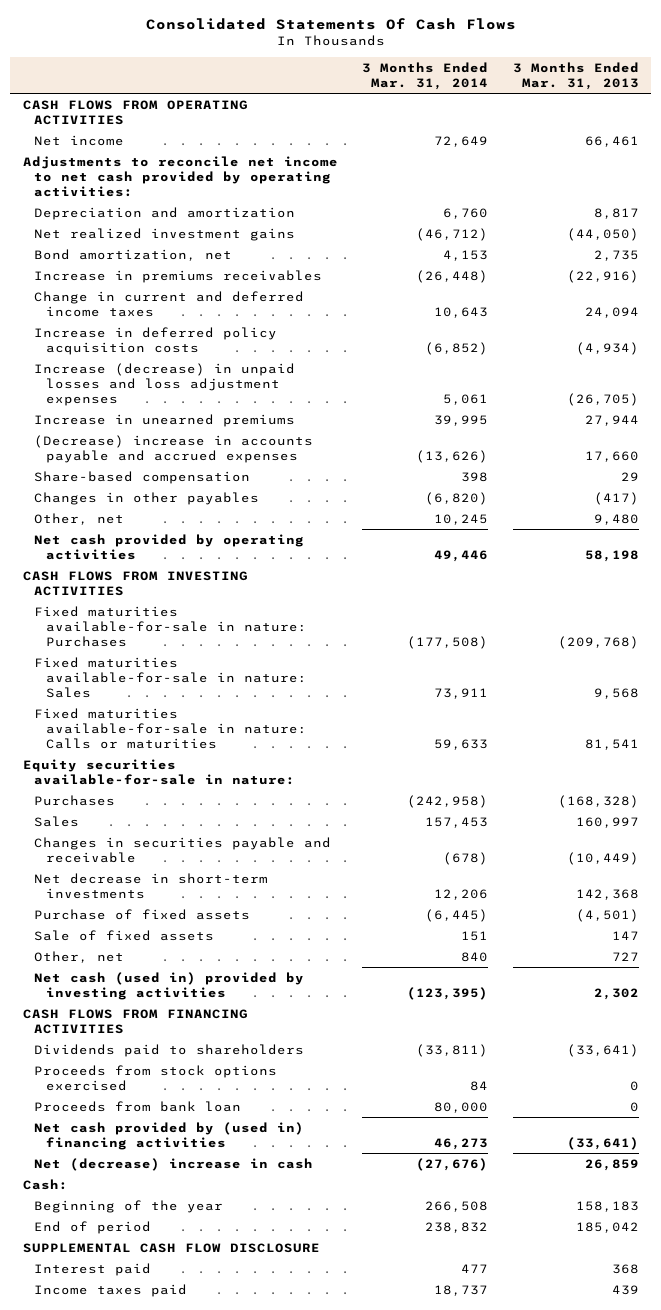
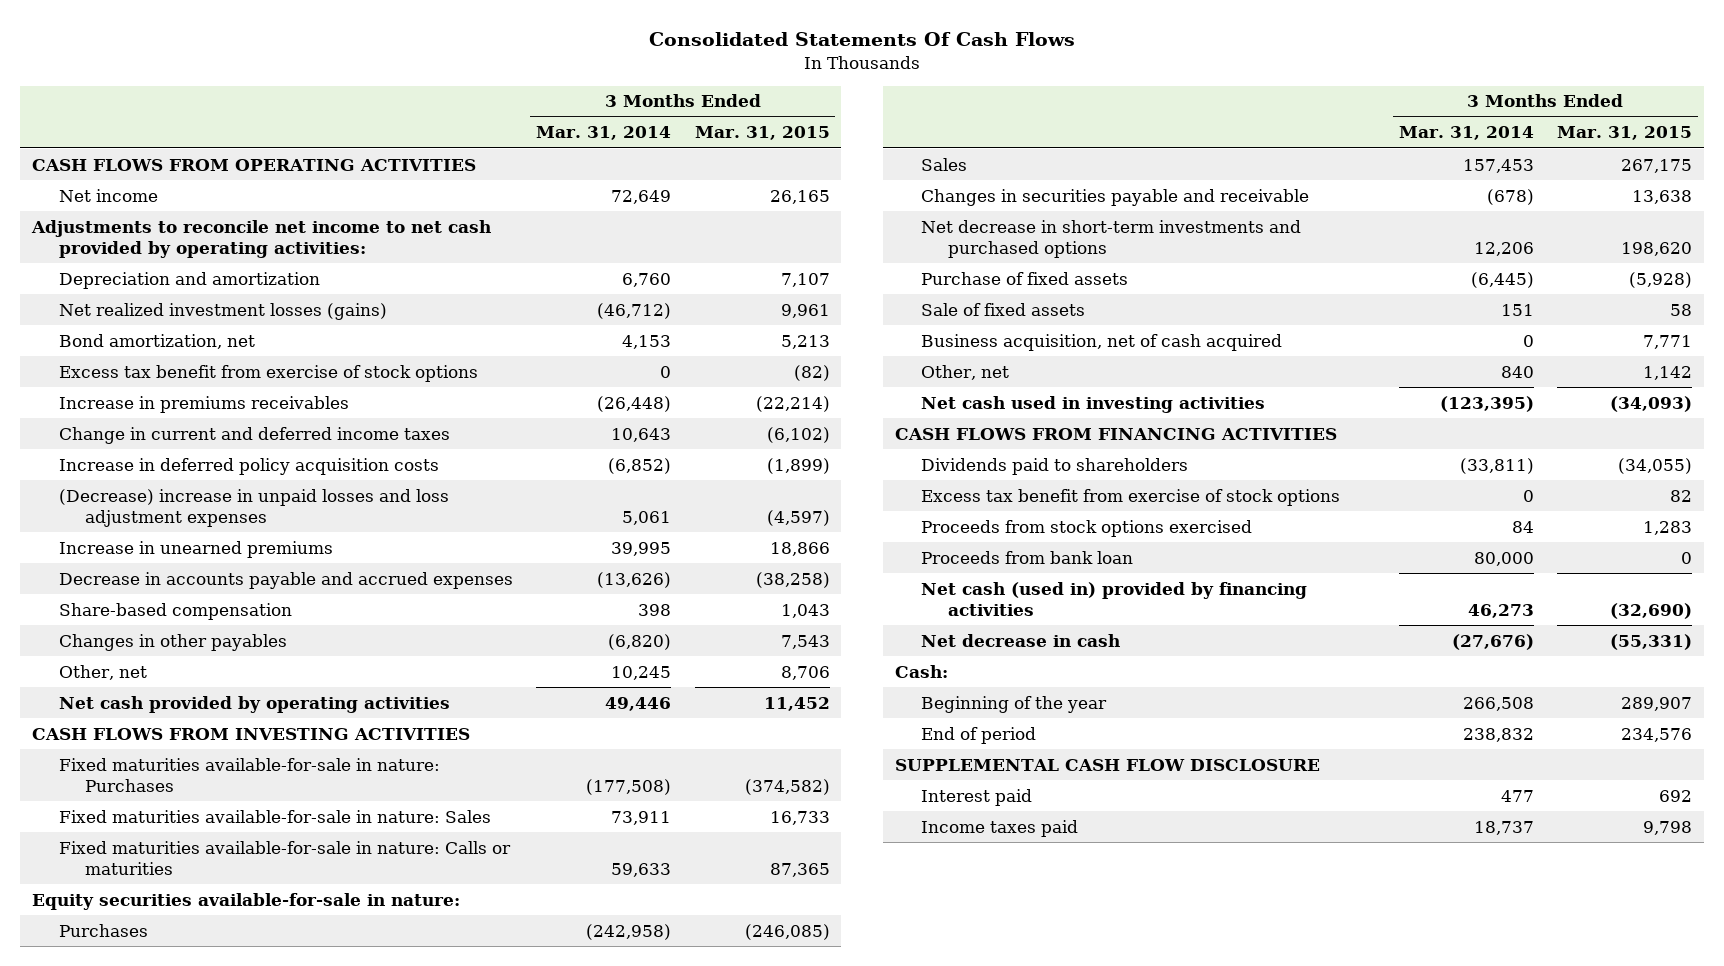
[512,61,639,90] 3 Months Ended Mar. 31, 2013 -> none
none -> [694,126,830,141] Mar. 31, 2015
[34,227,296,241] Net realized investment gains -> [58,302,387,320] Net realized investment losses (gains)
none -> [58,364,478,382] Excess tax benefit from exercise of stock options
[34,362,296,406] Increase (decrease) in unpaid losses and loss adjustment expenses -> [58,488,449,527] (Decrease) increase in unpaid losses and loss adjustment expenses
[34,434,314,463] (Decrease) increase in accounts payable and accrued expenses -> [58,571,513,589] Decrease in accounts payable and accrued expenses
[34,872,269,899] Net decrease in short-term investments -> [921,219,1302,258] Net decrease in short-term investments and purchased options
none -> [921,333,1283,351] Business acquisition, net of cash acquired
[34,971,305,1000] Net cash (used in) provided by investing activities -> [921,395,1266,413] Net cash used in investing activities
none -> [921,488,1341,506] Excess tax benefit from exercise of stock options
[34,1121,305,1150] Net cash provided by (used in) financing activities -> [921,581,1308,616] Net cash (used in) provided by financing activities
[34,1157,314,1171] Net (decrease) increase in cash -> [921,633,1121,647] Net decrease in cash

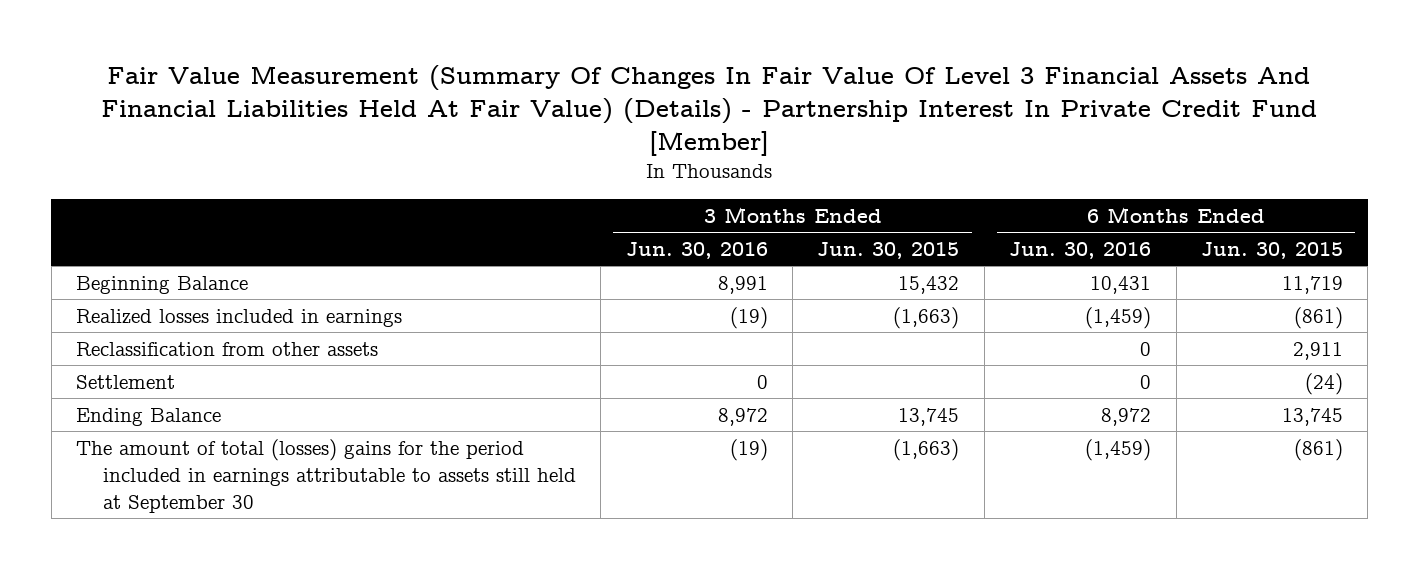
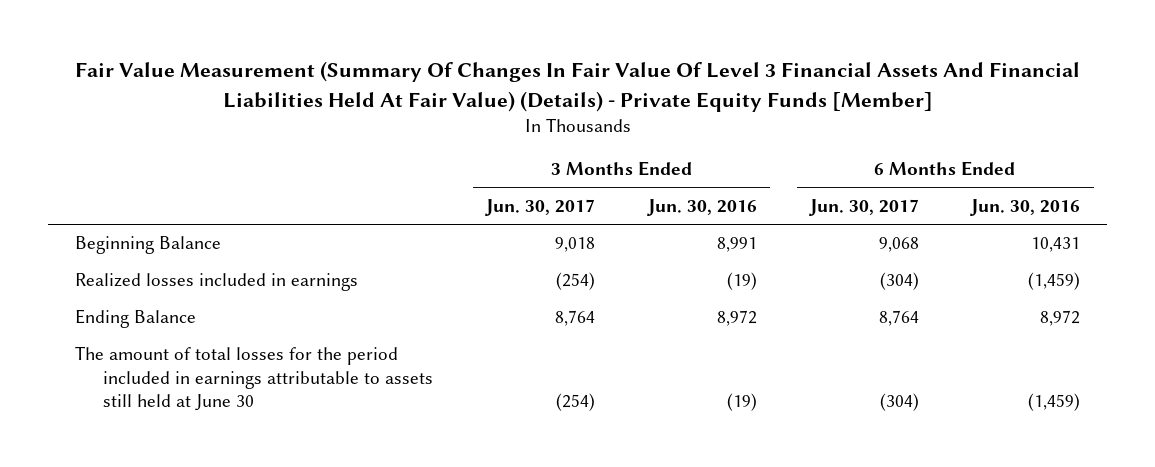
[101,64,1318,156] Fair Value Measurement (Summary Of Changes In Fair Value Of Level 3 Financial Assets And Financial Liabilities Held At Fair Value) (Details) - Partnership Interest In Private Credit Fund [Member] -> [74,61,1080,112] Fair Value Measurement (Summary Of Changes In Fair Value Of Level 3 Financial Assets And Financial Liabilities Held At Fair Value) (Details) - Private Equity Funds [Member]
[817,242,960,260] Jun. 30, 2015 -> none
[1200,242,1343,260] Jun. 30, 2015 -> none
none -> [485,198,596,216] Jun. 30, 2017
none -> [808,198,919,216] Jun. 30, 2017
[75,341,378,356] Reclassification from other assets -> none
[75,374,175,389] Settlement -> none
[75,438,576,513] The amount of total (losses) gains for the period included in earnings attributable to assets still held at September 30 -> [74,346,434,412] The amount of total losses for the period included in earnings attributable to assets still held at June 30

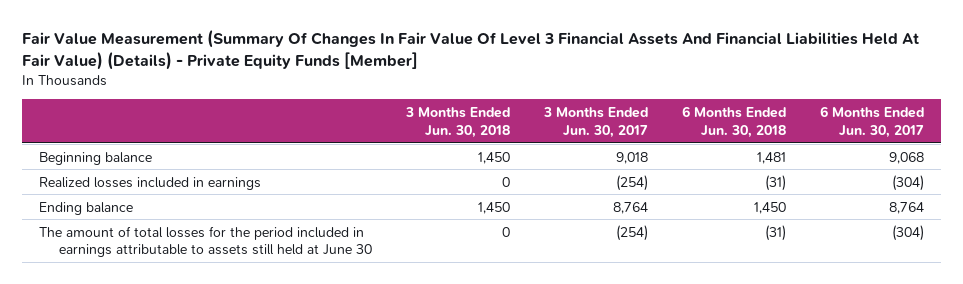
[646,198,757,216] Jun. 30, 2016 -> none
[970,198,1081,216] Jun. 30, 2016 -> none
none -> [404,106,510,138] 3 Months Ended Jun. 30, 2018
none -> [681,105,786,138] 6 Months Ended Jun. 30, 2018
[74,236,221,255] Beginning Balance -> [39,151,153,165] Beginning balance
[74,309,196,329] Ending Balance -> [39,201,134,215] Ending balance

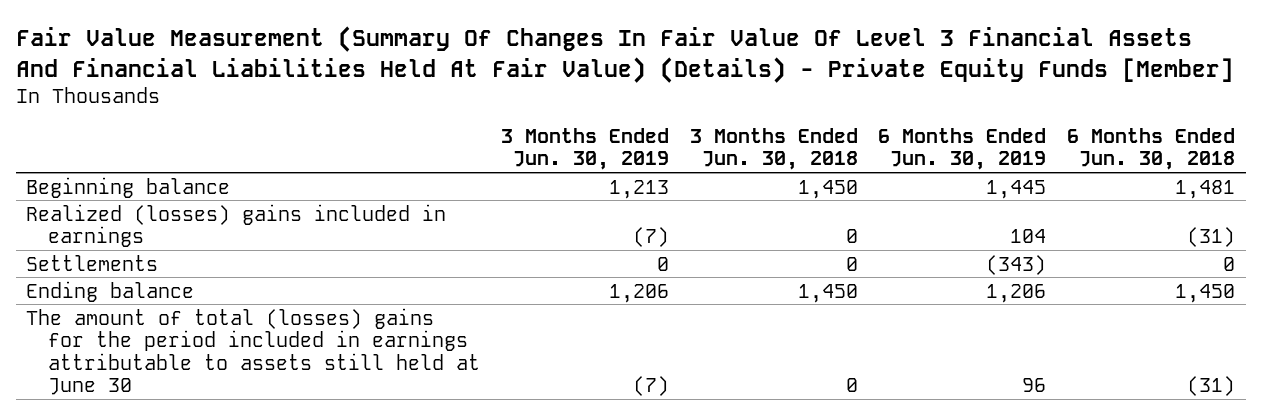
[542,106,648,138] 3 Months Ended Jun. 30, 2017 -> none
[819,105,924,138] 6 Months Ended Jun. 30, 2017 -> none
none -> [500,127,669,171] 3 Months Ended Jun. 30, 2019
none -> [878,127,1047,171] 6 Months Ended Jun. 30, 2019
[39,176,262,190] Realized losses included in earnings -> [26,203,447,248] Realized (losses) gains included in earnings
none -> [26,254,159,271] Settlements
[39,225,372,258] The amount of total losses for the period included in earnings attributable to assets still held at June 30 -> [26,307,480,396] The amount of total (losses) gains for the period included in earnings attributable to assets still held at June 30

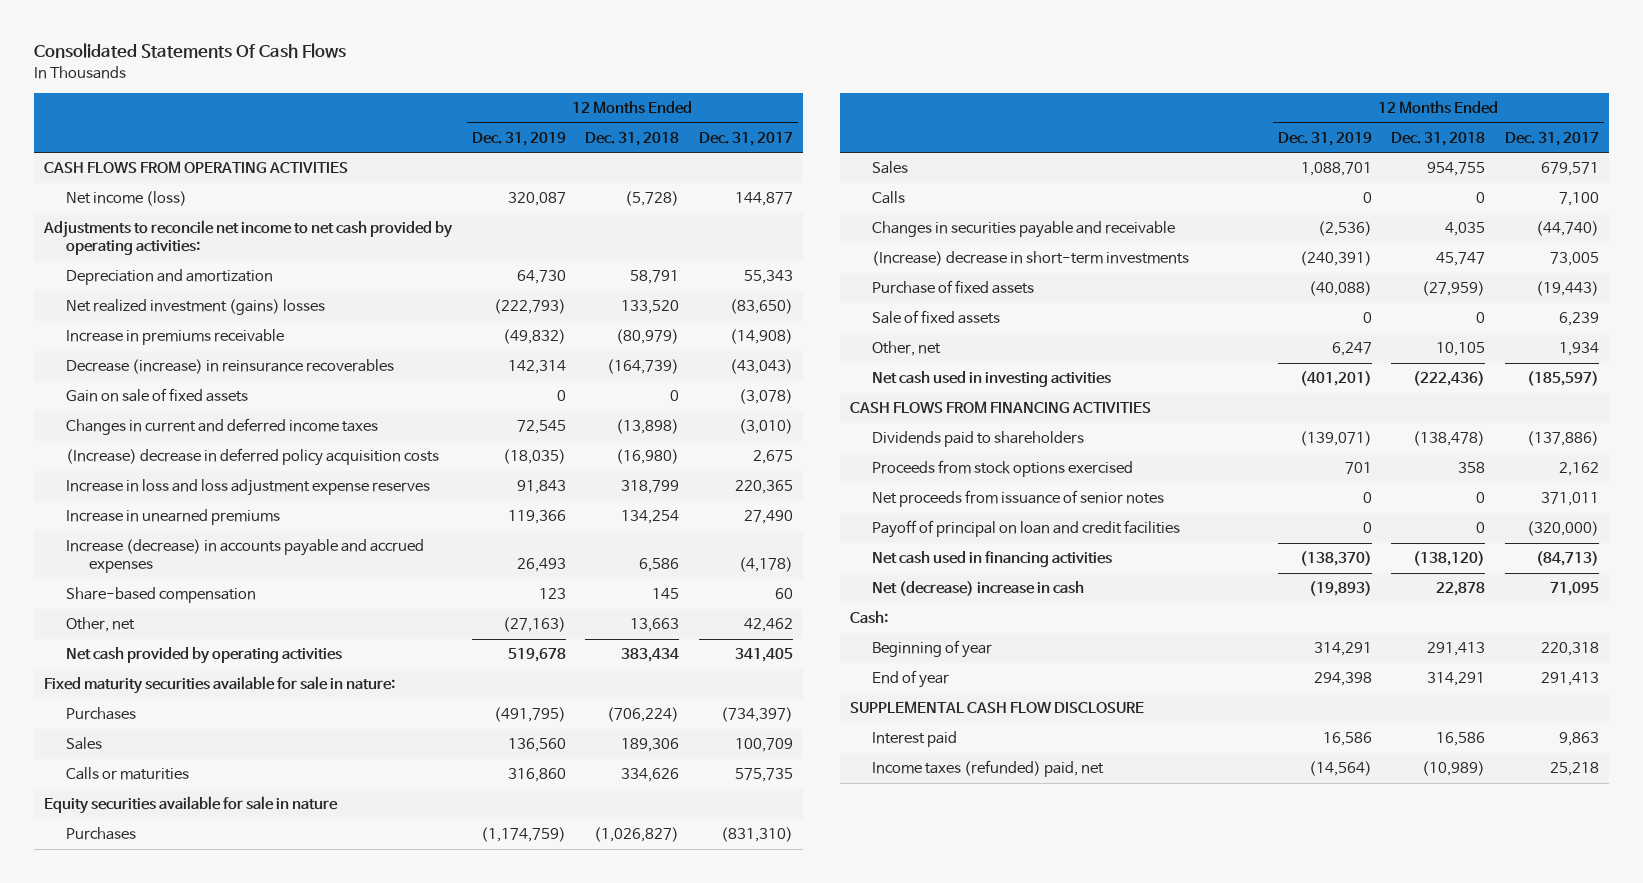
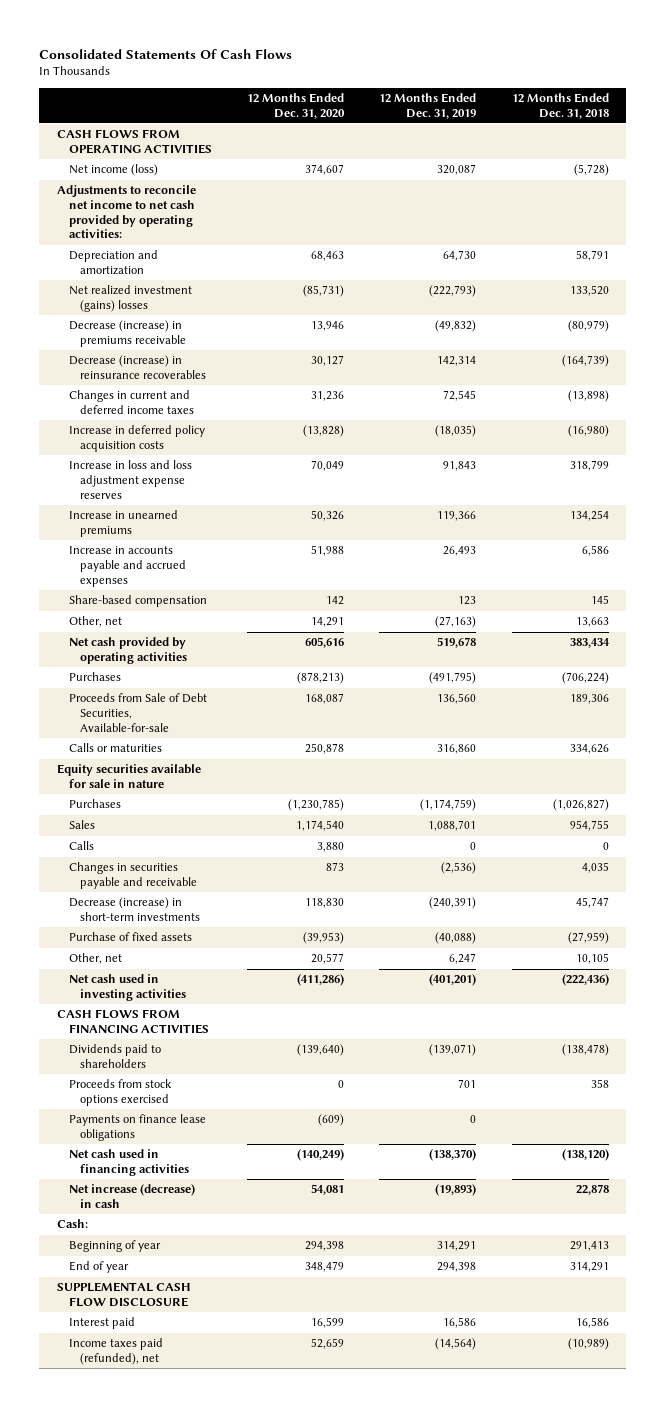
[698,131,793,146] Dec. 31, 2017 -> none
none -> [246,92,345,119] 12 Months Ended Dec. 31, 2020
[66,329,285,346] Increase in premiums receivable -> [68,320,187,348] Decrease (increase) in premiums receivable
[66,388,249,403] Gain on sale of fixed assets -> none
[66,448,440,467] (Increase) decrease in deferred policy acquisition costs -> [68,425,205,453] Increase in deferred policy acquisition costs
[66,539,425,574] Increase (decrease) in accounts payable and accrued expenses -> [68,546,187,587] Increase in accounts payable and accrued expenses
[43,676,395,695] Fixed maturity securities available for sale in nature: -> none
[66,737,103,751] Sales -> [68,693,207,732] Proceeds from Sale of Debt Securities, Available-for-sale
[872,251,1190,267] (Increase) decrease in short-term investments -> [68,897,201,922] Decrease (increase) in short-term investments
[872,310,1001,325] Sale of fixed assets -> none
[872,490,1165,508] Net proceeds from issuance of senior notes -> none
[872,520,1181,539] Payoff of principal on loan and credit facilities -> none
none -> [68,1114,206,1142] Payments on finance lease obligations
[872,581,1085,597] Net (decrease) increase in cash -> [68,1184,195,1209] Net increase (decrease) in cash
[872,760,1105,778] Income taxes (refunded) paid, net -> [68,1338,163,1366] Income taxes paid (refunded), net

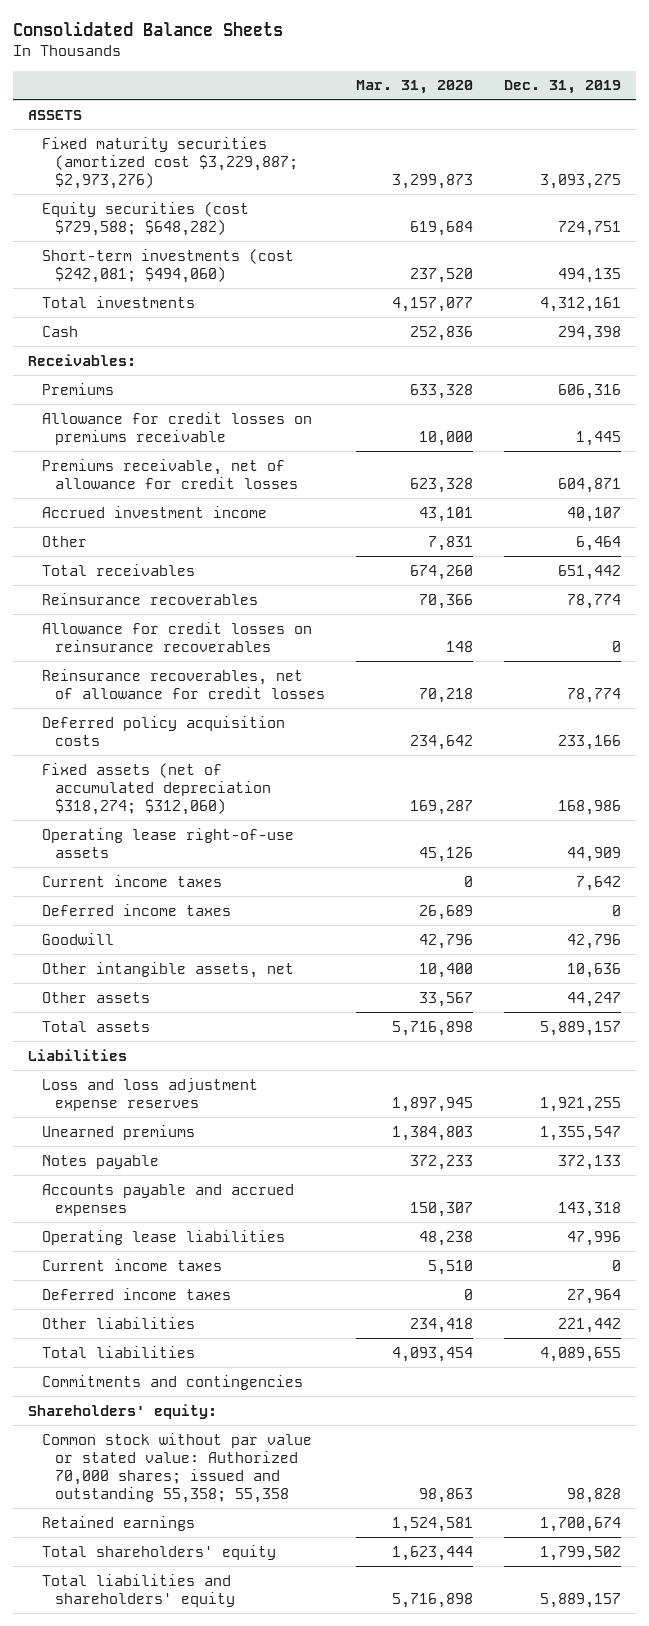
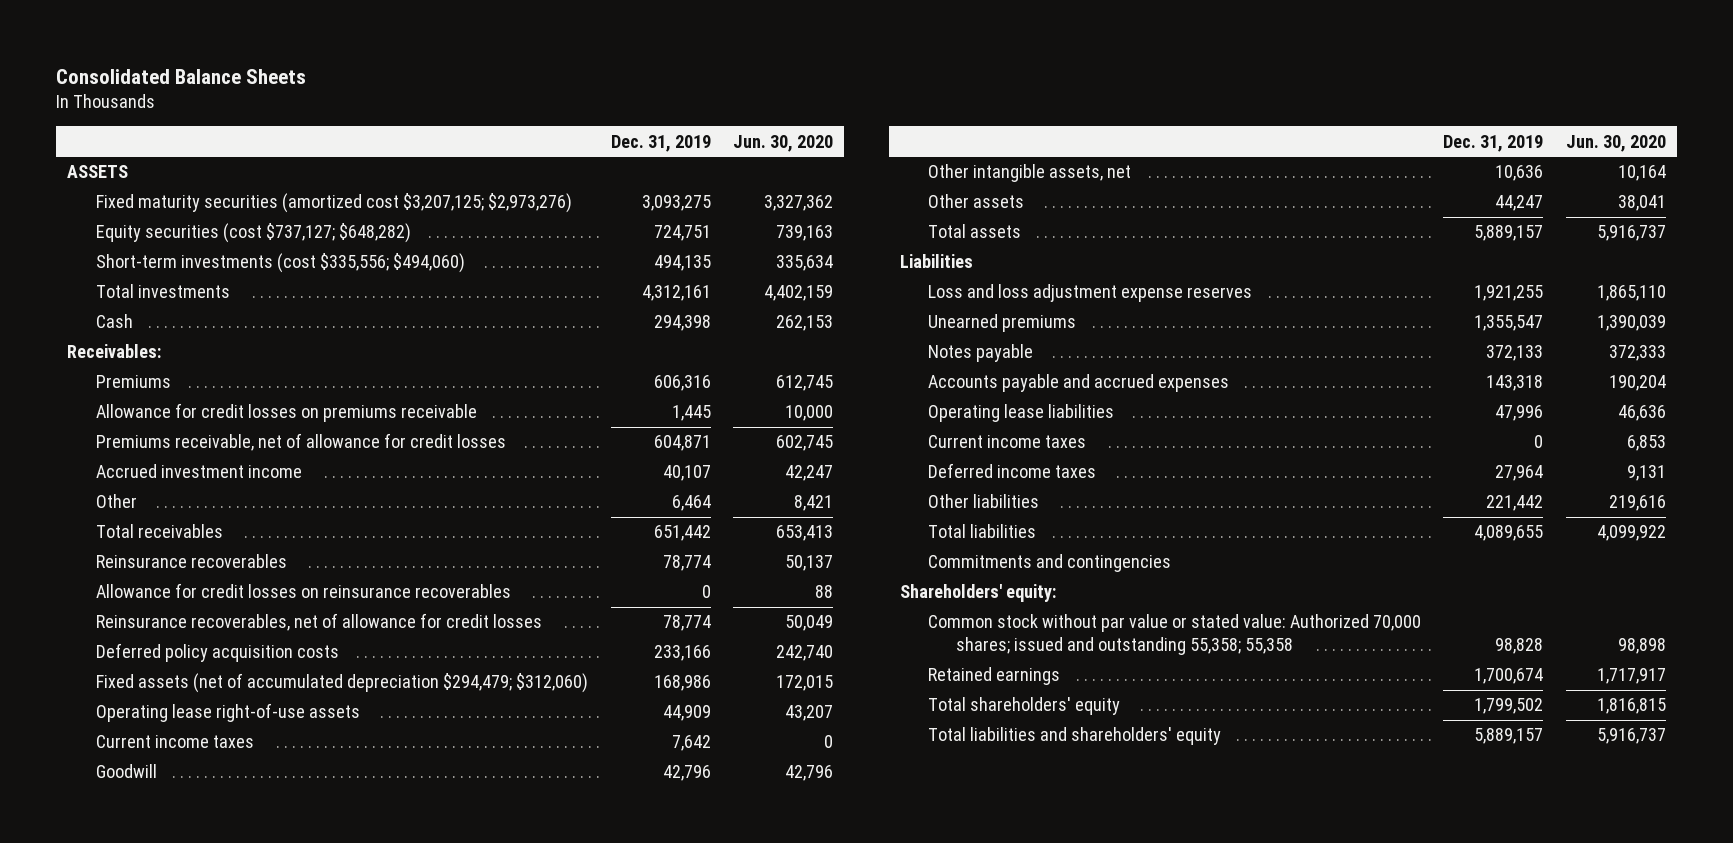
[355,80,473,95] Mar. 31, 2020 -> none
none -> [733,134,834,152] Jun. 30, 2020
[41,136,299,189] Fixed maturity securities (amortized cost $3,229,887; $2,973,276) -> [95,193,572,214] Fixed maturity securities (amortized cost $3,207,125; $2,973,276)
[41,201,249,236] Equity securities (cost $729,588; $648,282) -> [95,223,411,244] Equity securities (cost $737,127; $648,282)
[41,248,294,283] Short-term investments (cost $242,081; $494,060) -> [95,253,465,274] Short-term investments (cost $335,556; $494,060)
[41,762,272,815] Fixed assets (net of accumulated depreciation $318,274; $312,060) -> [95,673,588,694] Fixed assets (net of accumulated depreciation $294,479; $312,060)
[41,903,231,916] Deferred income taxes -> none

